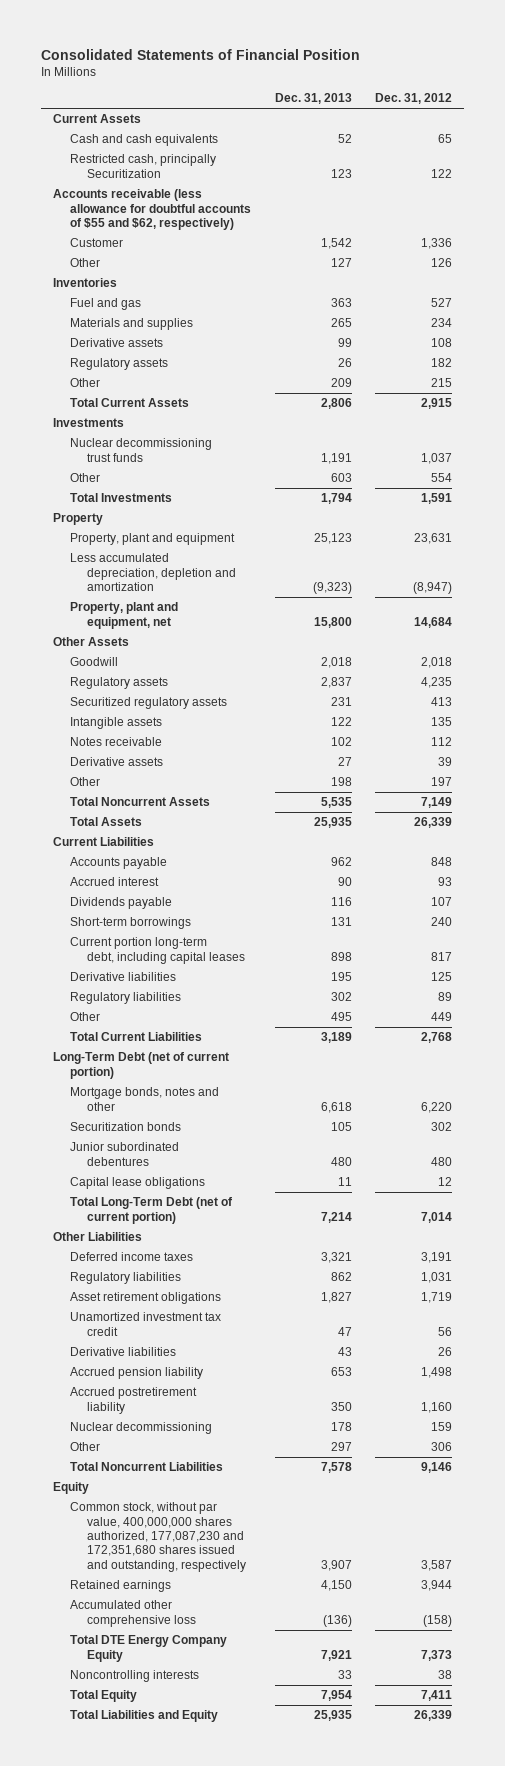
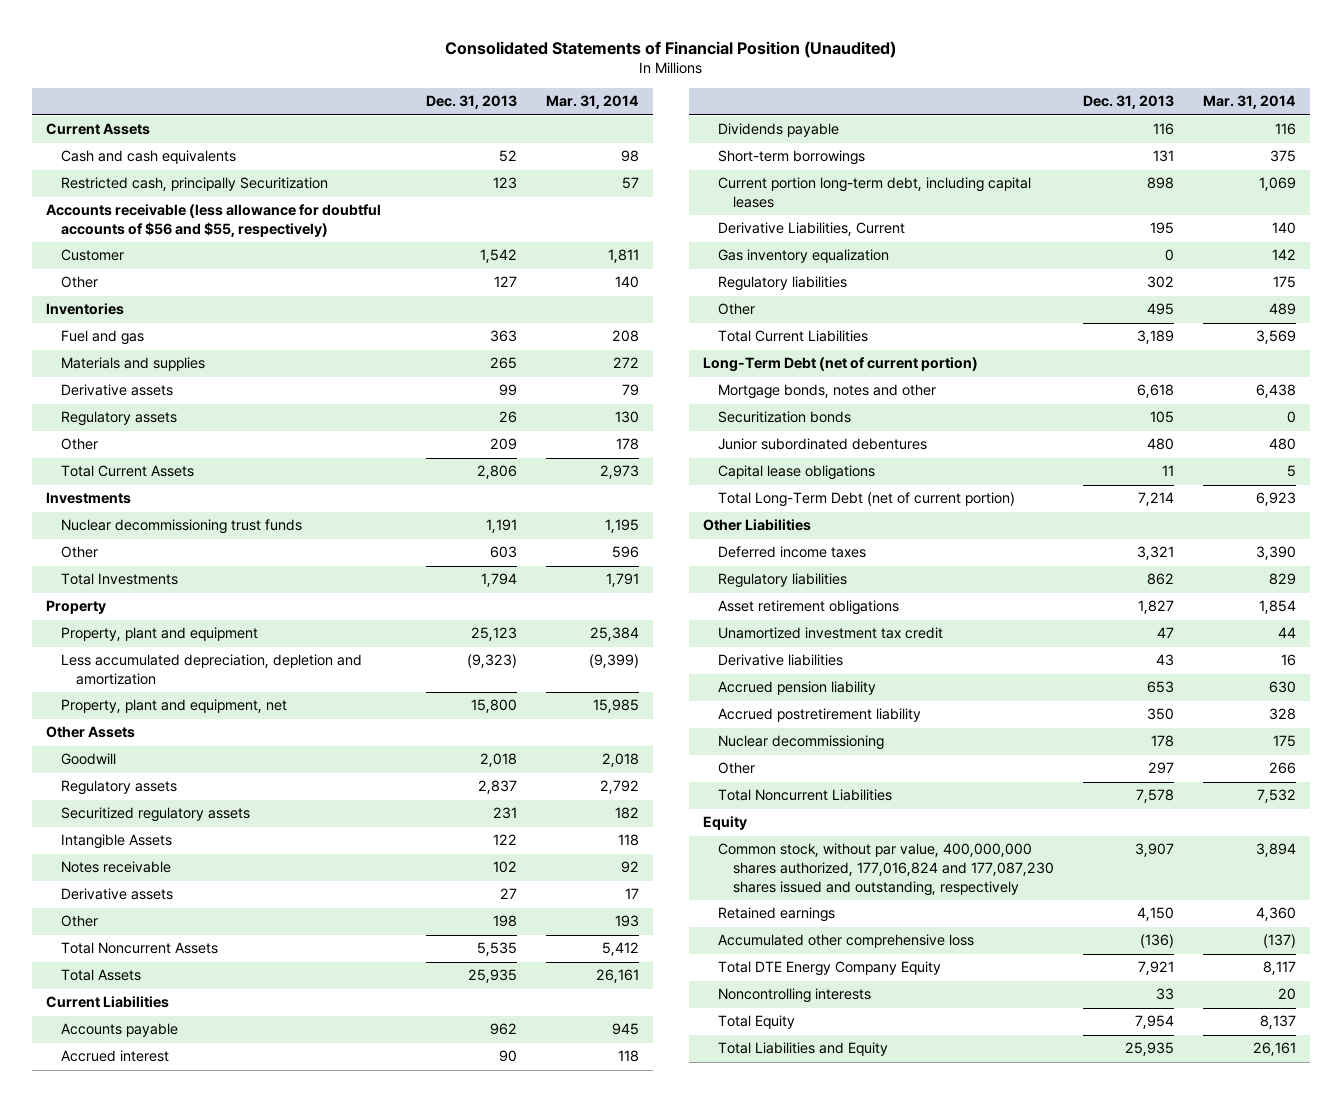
[41,48,361,60] Consolidated Statements of Financial Position -> [445,41,897,59] Consolidated Statements of Financial Position (Unaudited)
[375,93,453,105] Dec. 31, 2012 -> none
none -> [545,95,639,110] Mar. 31, 2014
[52,189,251,231] Accounts receivable (less allowance for doubtful accounts of $55 and $62, respectively) -> [46,204,382,237] Accounts receivable (less allowance for doubtful accounts of $56 and $55, respectively)
[69,717,162,730] Intangible assets -> [61,834,173,850] Intangible Assets
[69,972,176,982] Derivative liabilities -> [718,222,906,237] Derivative Liabilities, Current
none -> [718,249,890,264] Gas inventory equalization
[69,1502,246,1572] Common stock, without par value, 400,000,000 shares authorized, 177,087,230 and 172,351,680 shares issued and outstanding, respectively -> [718,843,1055,896] Common stock, without par value, 400,000,000 shares authorized, 177,016,824 and 177,087,230 shares issued and outstanding, respectively

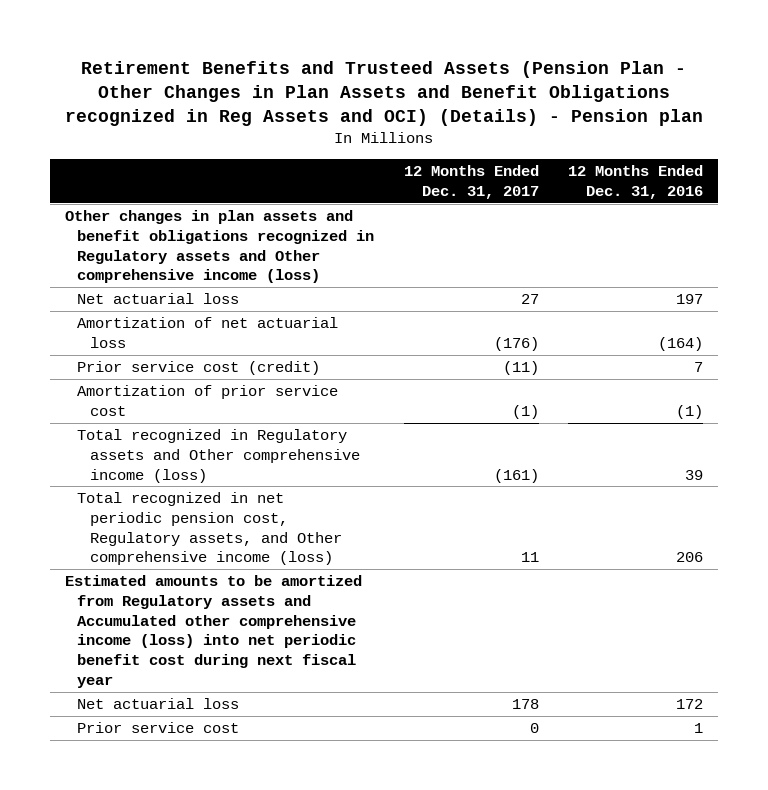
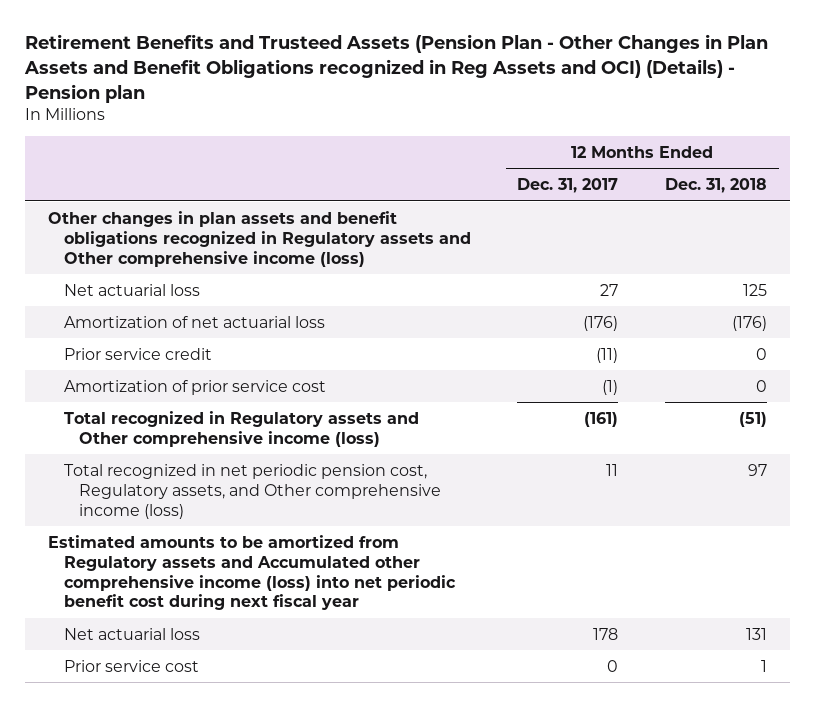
[568,165,704,199] 12 Months Ended Dec. 31, 2016 -> none
none -> [664,177,767,193] Dec. 31, 2018
[77,361,321,376] Prior service cost (credit) -> [63,347,212,360] Prior service credit

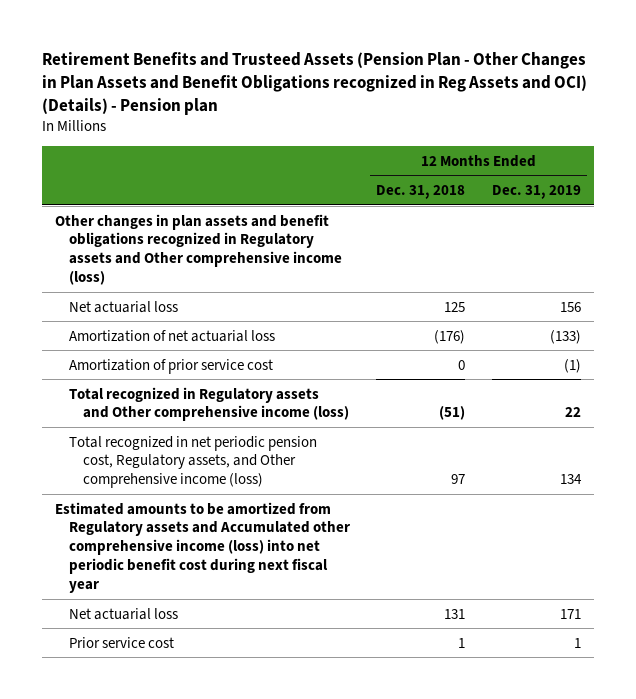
[517,177,619,193] Dec. 31, 2017 -> none
none -> [491,184,581,199] Dec. 31, 2019
[63,347,212,360] Prior service credit -> none

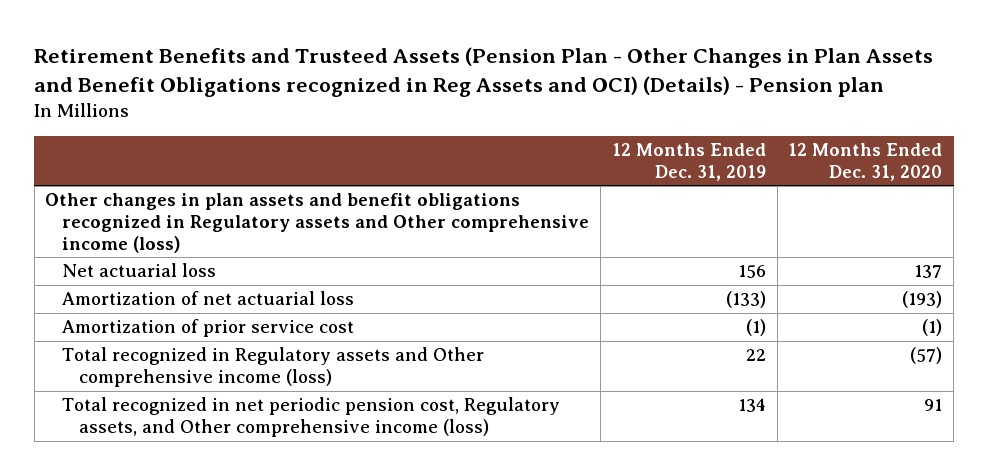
[376,184,466,199] Dec. 31, 2018 -> none
none -> [788,143,943,181] 12 Months Ended Dec. 31, 2020
[55,501,351,593] Estimated amounts to be amortized from Regulatory assets and Accumulated other comprehensive income (loss) into net periodic benefit cost during next fiscal year -> none
[69,607,179,620] Net actuarial loss -> none
[69,636,175,648] Prior service cost -> none

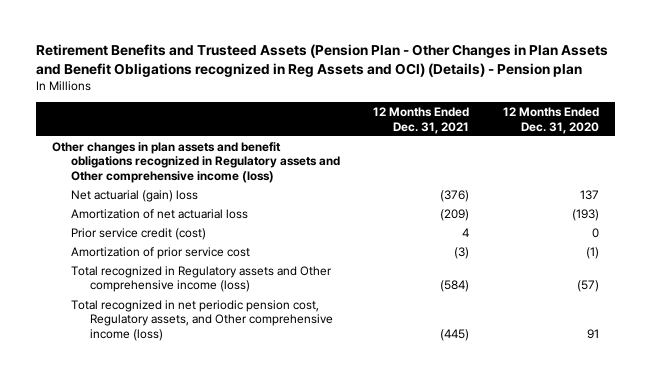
[611,143,766,181] 12 Months Ended Dec. 31, 2019 -> none
none -> [373,107,470,134] 12 Months Ended Dec. 31, 2021
[62,263,217,278] Net actuarial loss -> [71,189,199,202] Net actuarial (gain) loss
none -> [71,227,207,240] Prior service credit (cost)

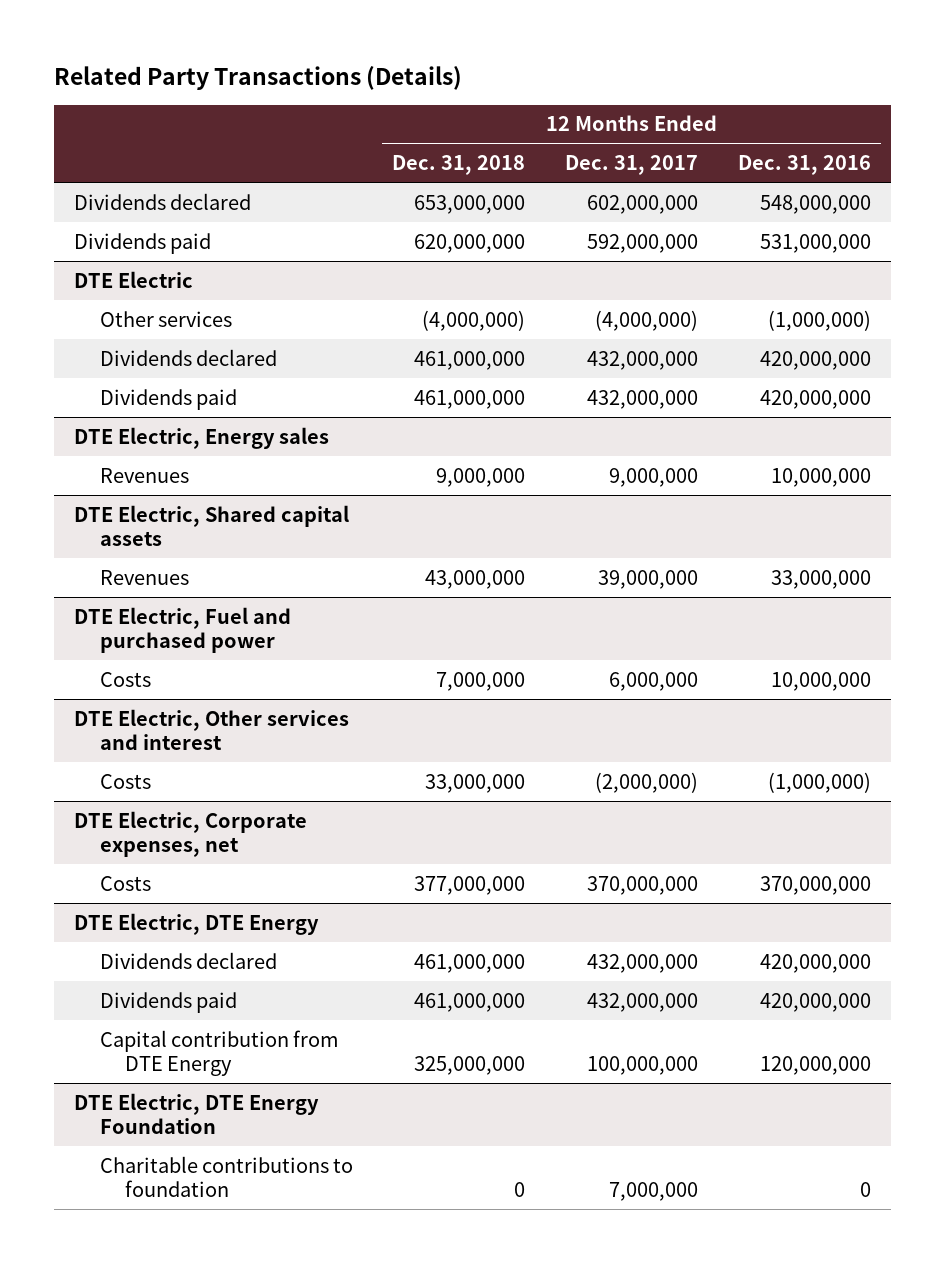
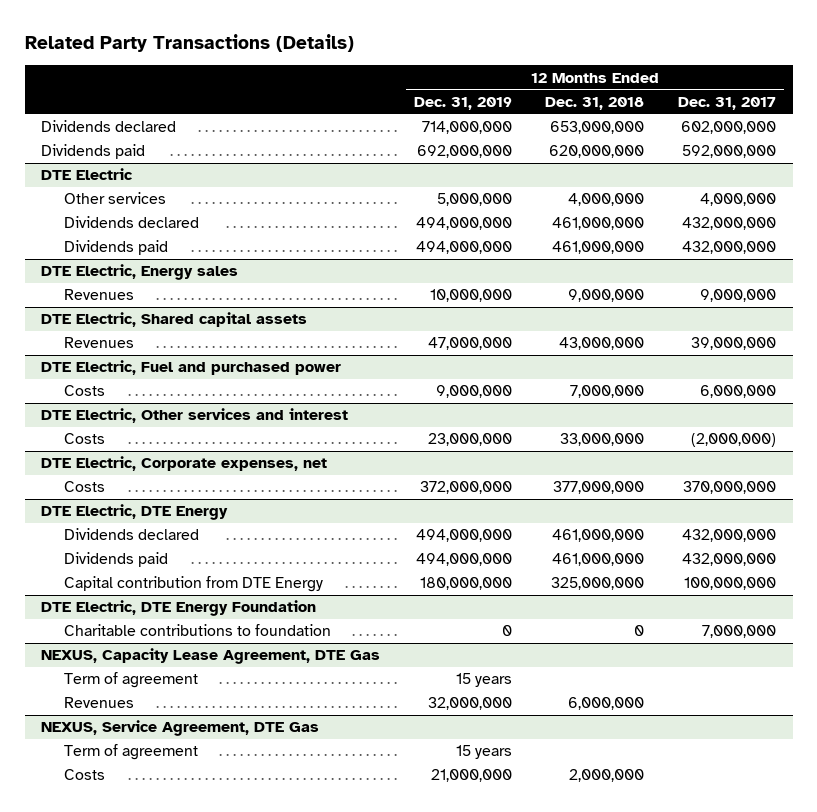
[737,155,871,176] Dec. 31, 2016 -> none
none -> [413,97,512,111] Dec. 31, 2019
[422,309,526,331] (4,000,000) -> [568,193,645,207] 4,000,000
[595,309,699,331] (4,000,000) -> [699,193,776,207] 4,000,000
none -> [41,648,381,665] NEXUS, Capacity Lease Agreement, DTE Gas
none -> [63,672,198,689] Term of agreement
none -> [63,697,134,709] Revenues
none -> [41,720,320,737] NEXUS, Service Agreement, DTE Gas
none -> [63,744,198,761] Term of agreement
none -> [63,769,105,781] Costs

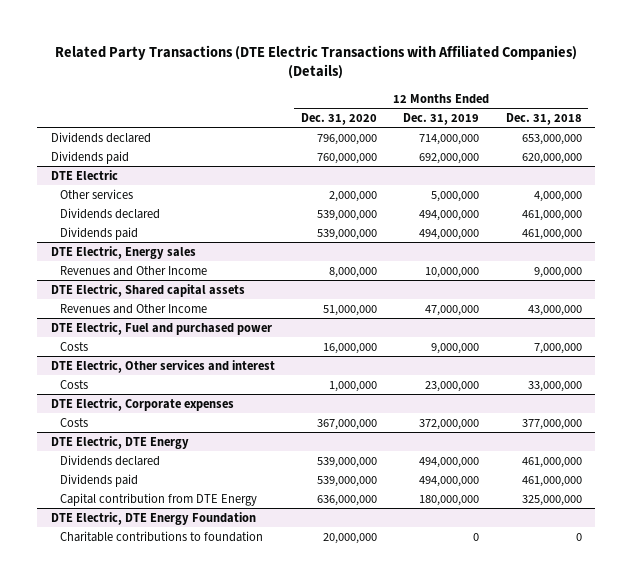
[24,34,354,53] Related Party Transactions (Details) -> [55,44,578,80] Related Party Transactions (DTE Electric Transactions with Affiliated Companies) (Details)
[677,97,776,111] Dec. 31, 2017 -> none
none -> [300,112,377,125] Dec. 31, 2020
[63,289,134,301] Revenues -> [59,265,207,276] Revenues and Other Income
[63,337,134,349] Revenues -> [59,303,207,314] Revenues and Other Income
[41,456,328,472] DTE Electric, Corporate expenses, net -> [50,397,234,411] DTE Electric, Corporate expenses
[41,648,381,665] NEXUS, Capacity Lease Agreement, DTE Gas -> none
[63,672,198,689] Term of agreement -> none
[63,697,134,709] Revenues -> none
[41,720,320,737] NEXUS, Service Agreement, DTE Gas -> none
[63,744,198,761] Term of agreement -> none
[63,769,105,781] Costs -> none

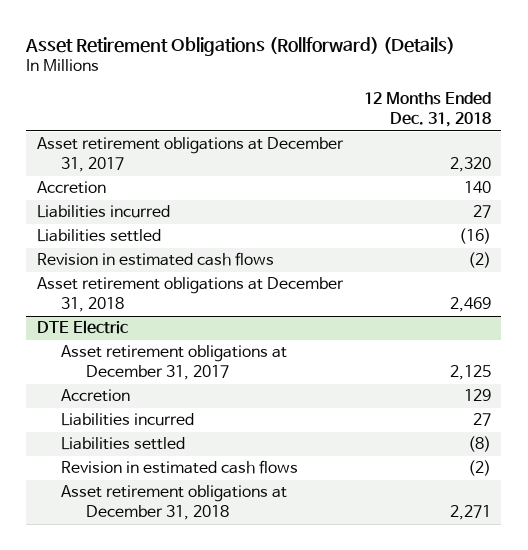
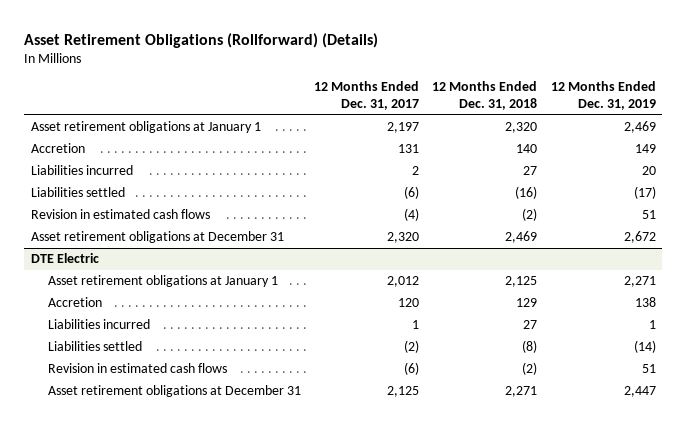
none -> [314,81,420,110] 12 Months Ended Dec. 31, 2017
none -> [550,81,656,110] 12 Months Ended Dec. 31, 2019
[36,137,344,173] Asset retirement obligations at December 31, 2017 -> [30,121,261,134] Asset retirement obligations at January 1
[36,277,344,313] Asset retirement obligations at December 31, 2018 -> [30,231,284,244] Asset retirement obligations at December 31
[61,345,288,381] Asset retirement obligations at December 31, 2017 -> [47,275,278,288] Asset retirement obligations at January 1
[61,485,288,521] Asset retirement obligations at December 31, 2018 -> [47,385,301,398] Asset retirement obligations at December 31

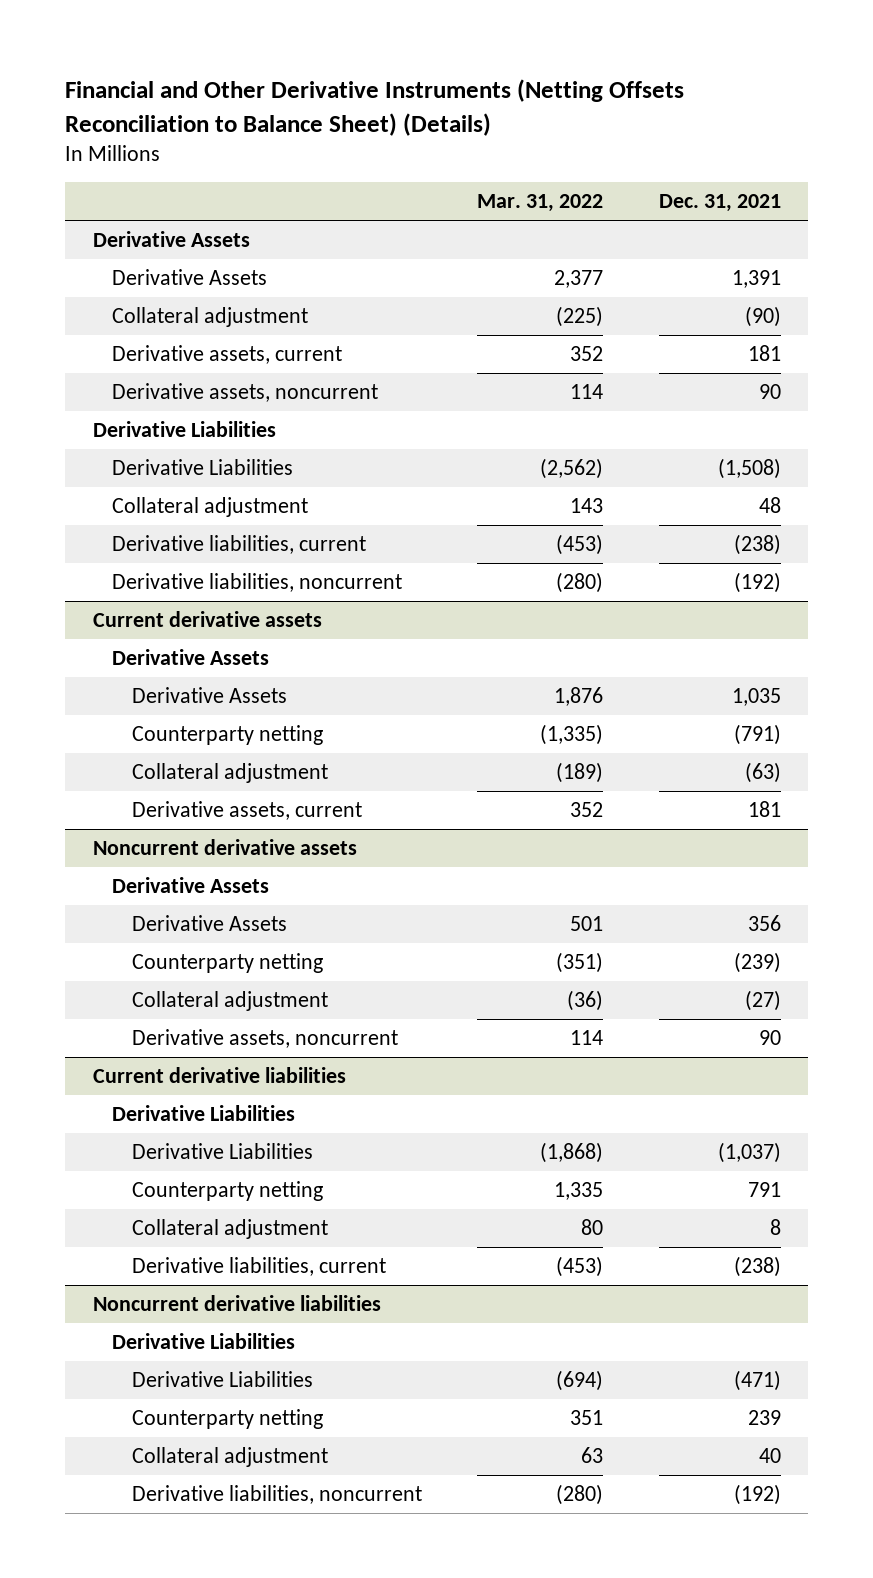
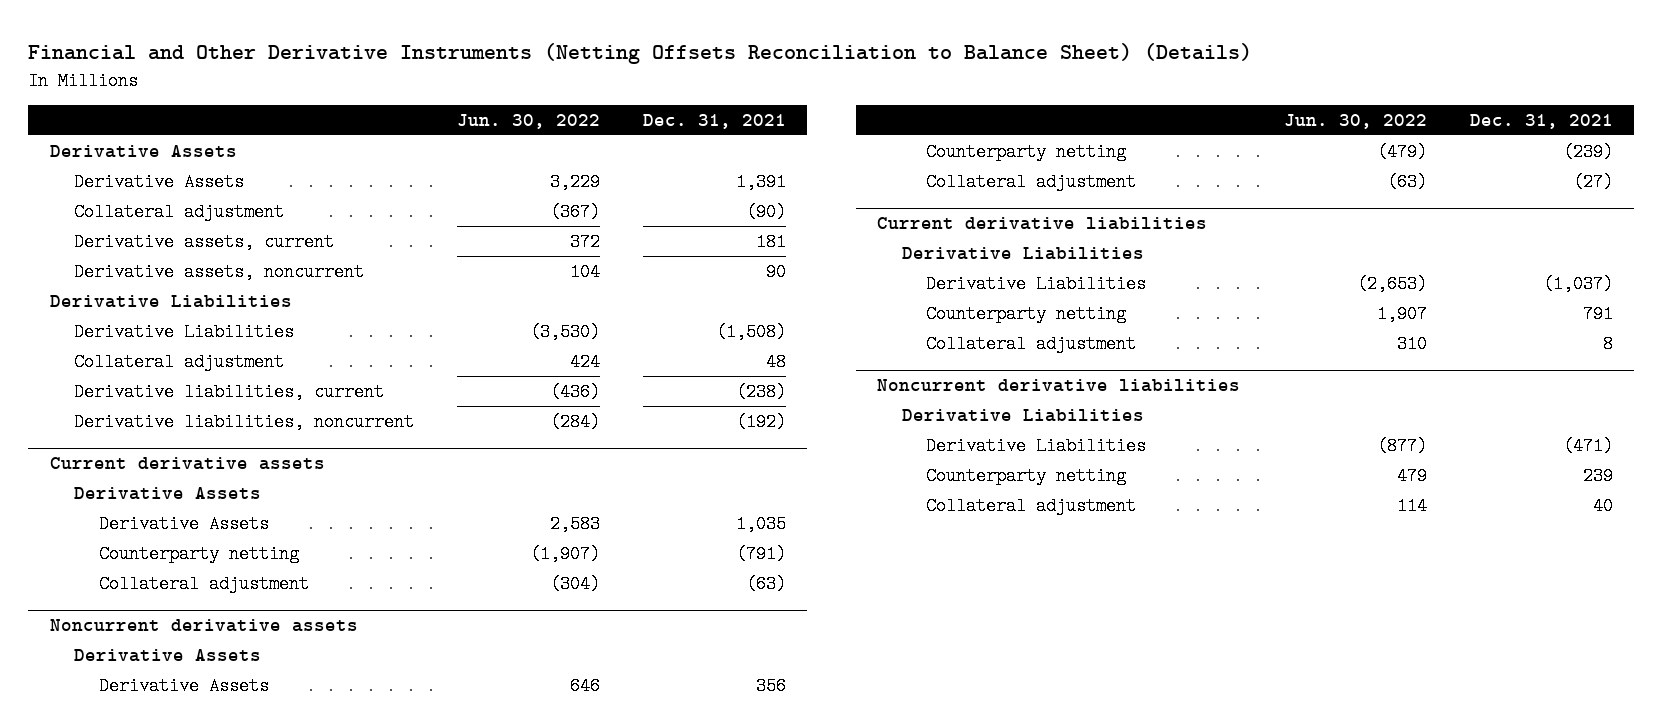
[477,194,604,213] Mar. 31, 2022 -> none
none -> [456,114,600,130] Jun. 30, 2022
[131,800,362,820] Derivative assets, current -> none
[131,1028,398,1048] Derivative assets, noncurrent -> none
[131,1256,386,1276] Derivative liabilities, current -> none
[131,1484,422,1504] Derivative liabilities, noncurrent -> none

